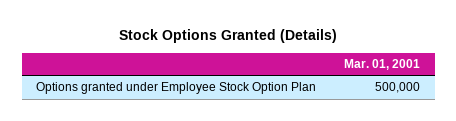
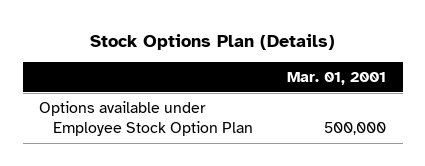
[119,29,338,44] Stock Options Granted (Details) -> [89,33,335,50] Stock Options Plan (Details)
[35,82,316,95] Options granted under Employee Stock Option Plan -> [39,101,254,136] Options available under Employee Stock Option Plan

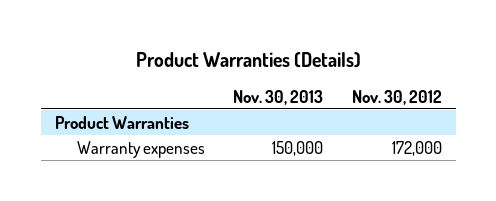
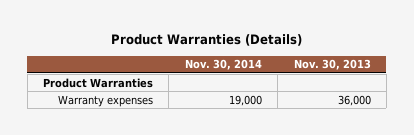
[351,89,442,105] Nov. 30, 2012 -> none
none -> [184,59,262,71] Nov. 30, 2014
[272,140,324,156] 150,000 -> [337,94,371,106] 36,000

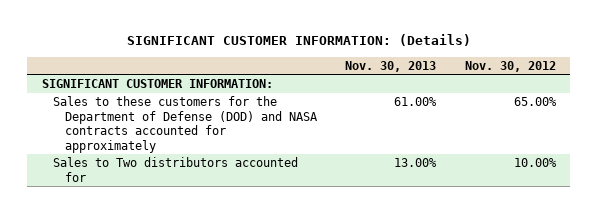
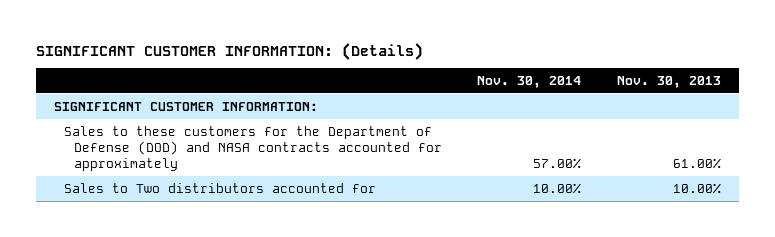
[464,60,556,72] Nov. 30, 2012 -> none
none -> [477,76,582,89] Nov. 30, 2014
[394,157,438,167] 13.00% -> [672,182,721,194] 10.00%

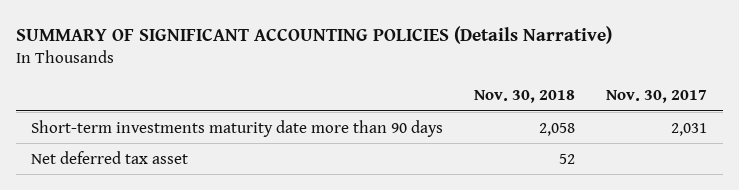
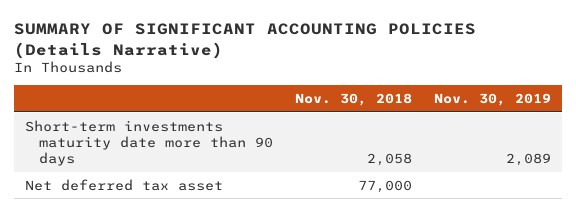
[606,90,708,104] Nov. 30, 2017 -> none
none -> [433,93,551,107] Nov. 30, 2019
[559,153,576,164] 52 -> [358,179,413,193] 77,000

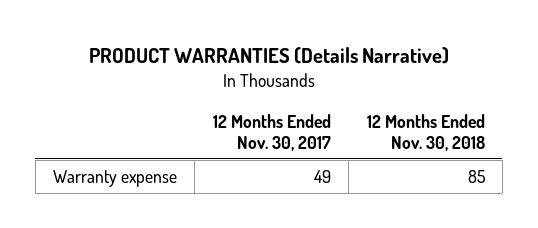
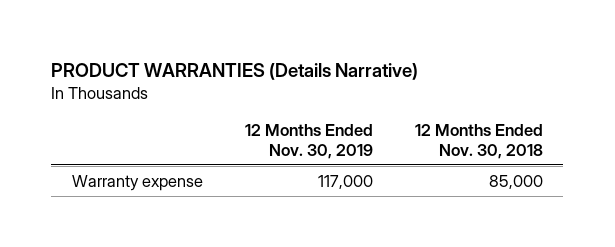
[212,113,331,151] 12 Months Ended Nov. 30, 2017 -> none
none -> [244,123,373,159] 12 Months Ended Nov. 30, 2019
[467,170,485,184] 85 -> [488,174,543,189] 85,000

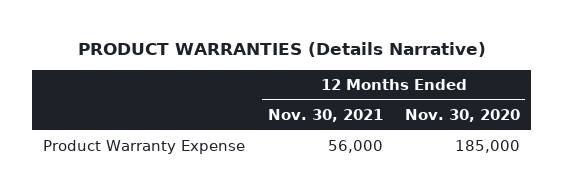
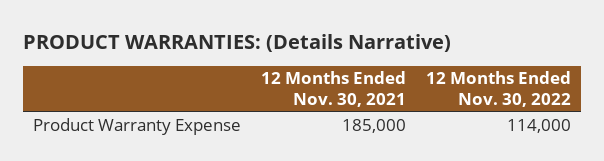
[77,41,486,57] PRODUCT WARRANTIES (Details Narrative) -> [22,34,451,53] PRODUCT WARRANTIES: (Details Narrative)
[404,108,520,122] Nov. 30, 2020 -> none
none -> [426,71,572,108] 12 Months Ended Nov. 30, 2022
[327,140,383,154] 56,000 -> [342,119,407,134] 185,000

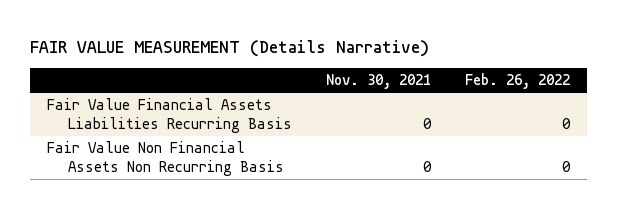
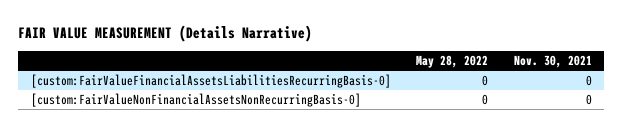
[464,73,570,90] Feb. 26, 2022 -> none
none -> [416,55,489,69] May 28, 2022
[46,98,292,133] Fair Value Financial Assets Liabilities Recurring Basis -> [31,74,392,89] [custom:FairValueFinancialAssetsLiabilitiesRecurringBasis-0]
[46,141,284,176] Fair Value Non Financial Assets Non Recurring Basis -> [31,93,362,108] [custom:FairValueNonFinancialAssetsNonRecurringBasis-0]

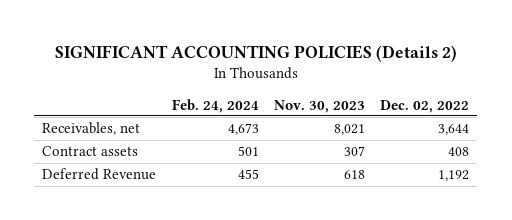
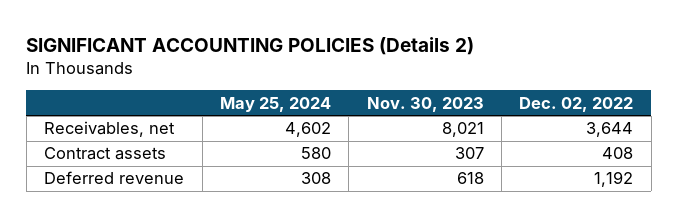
[171,98,259,113] Feb. 24, 2024 -> none
none -> [219,96,331,112] May 25, 2024
[42,168,157,181] Deferred Revenue -> [44,171,185,185] Deferred revenue

